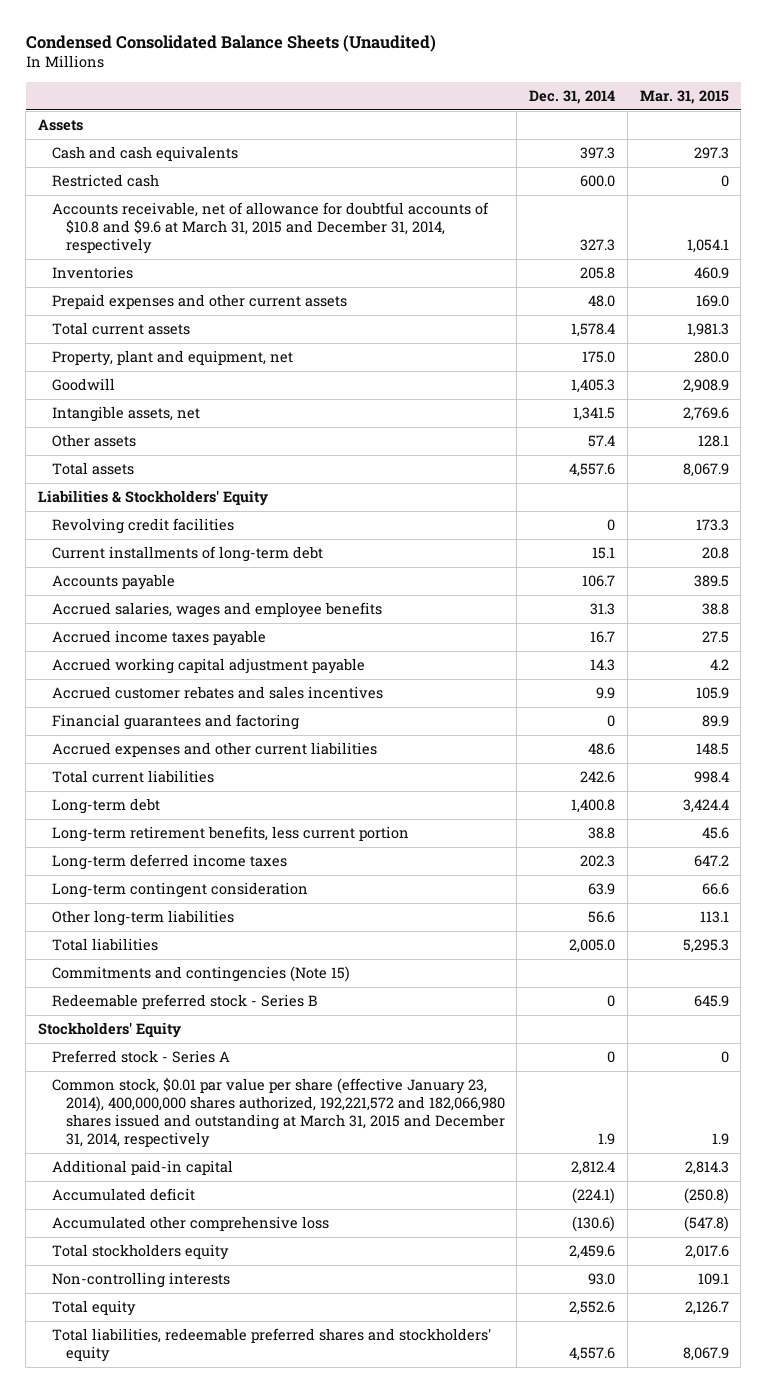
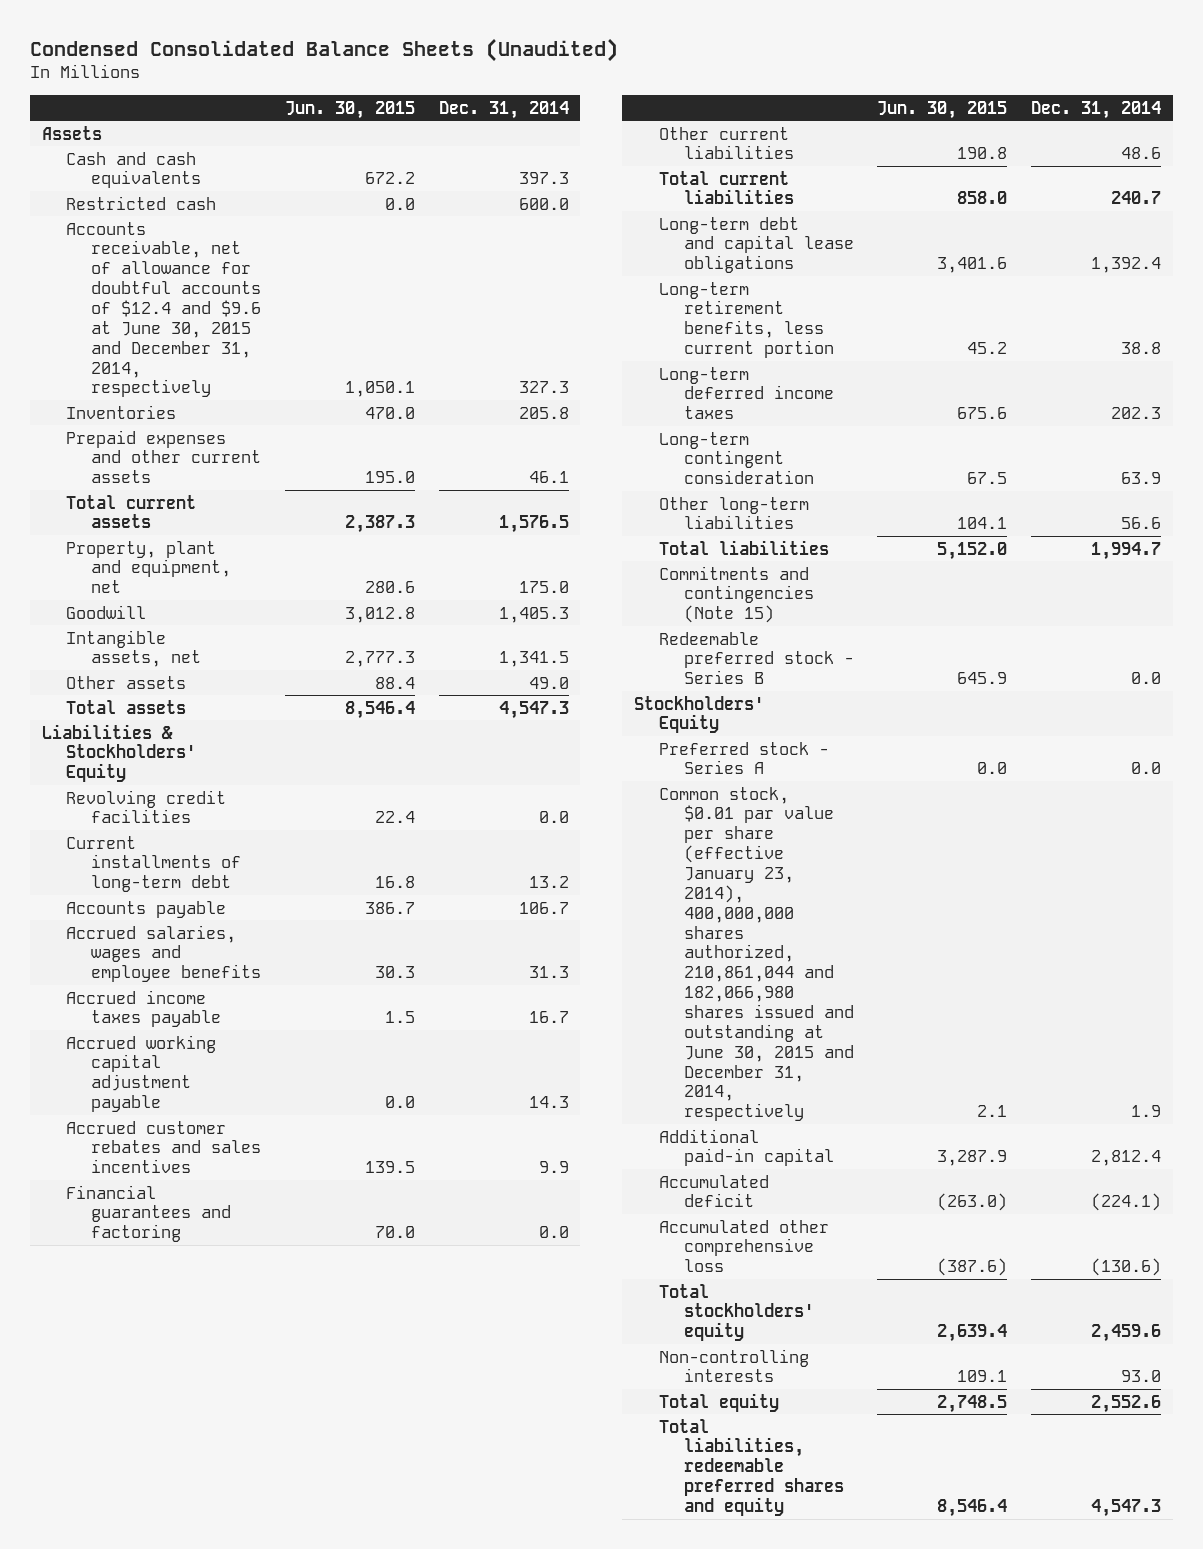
[639,89,729,104] Mar. 31, 2015 -> none
none -> [284,100,415,119] Jun. 30, 2015
[51,202,489,255] Accounts receivable, net of allowance for doubtful accounts of $10.8 and $9.6 at March 31, 2015 and December 31, 2014, respectively -> [66,221,262,398] Accounts receivable, net of allowance for doubtful accounts of $12.4 and $9.6 at June 30, 2015 and December 31, 2014, respectively
[588,295,616,308] 48.0 -> [528,471,569,484] 46.1
[571,323,616,338] 1,578.4 -> [498,515,569,534] 1,576.5
[588,435,616,448] 57.4 -> [528,676,569,689] 49.0
[569,463,616,478] 4,557.6 -> [498,700,569,719] 4,547.3
[607,519,616,532] 0 -> [538,811,569,824] 0.0
[592,547,616,560] 15.1 -> [528,876,569,889] 13.2
[607,715,616,728] 0 -> [538,1226,569,1239] 0.0
[51,742,377,758] Accrued expenses and other current liabilities -> [658,126,794,160] Other current liabilities
[580,771,616,784] 242.6 -> [1111,191,1162,205] 240.7
[51,798,160,815] Long-term debt -> [658,216,854,274] Long-term debt and capital lease obligations
[571,799,616,814] 1,400.8 -> [1091,257,1162,274] 1,392.4
[569,939,616,954] 2,005.0 -> [1091,541,1162,560] 1,994.7
[607,995,616,1008] 0 -> [1131,672,1162,685] 0.0
[607,1051,616,1064] 0 -> [1131,762,1162,775] 0.0
[51,1078,505,1149] Common stock, $0.01 par value per share (effective January 23, 2014), 400,000,000 shares authorized, 192,221,572 and 182,066,980 shares issued and outstanding at March 31, 2015 and December 31, 2014, respectively -> [658,786,854,1122] Common stock, $0.01 par value per share (effective January 23, 2014), 400,000,000 shares authorized, 210,861,044 and 182,066,980 shares issued and outstanding at June 30, 2015 and December 31, 2014, respectively
[51,1244,229,1261] Total stockholders equity -> [658,1283,814,1342] Total stockholders' equity
[51,1328,491,1363] Total liabilities, redeemable preferred shares and stockholders' equity -> [658,1418,844,1516] Total liabilities, redeemable preferred shares and equity
[569,1347,616,1362] 4,557.6 -> [1091,1498,1162,1517] 4,547.3

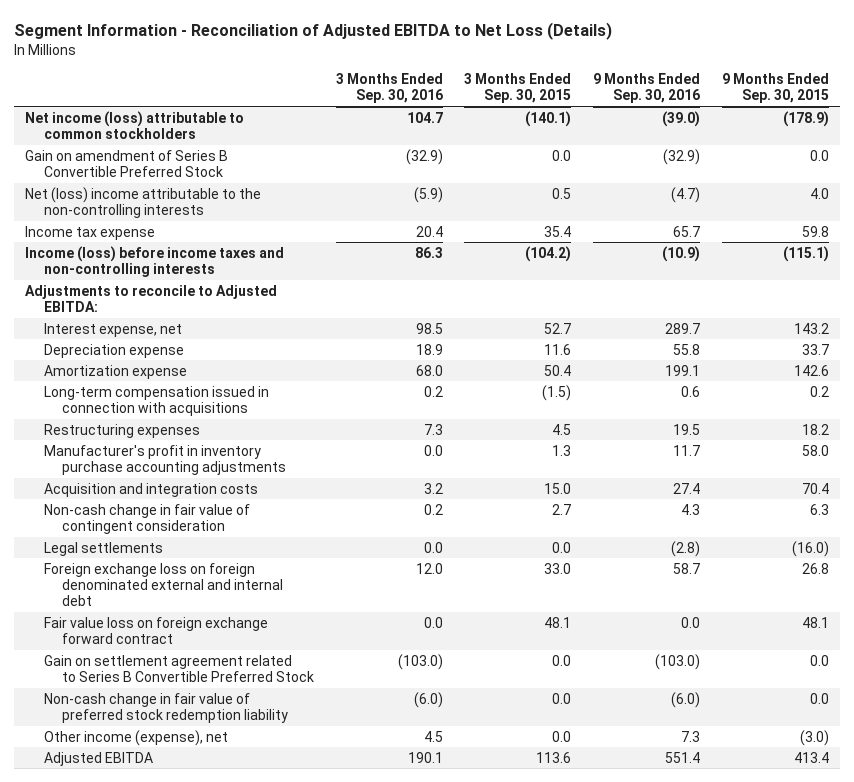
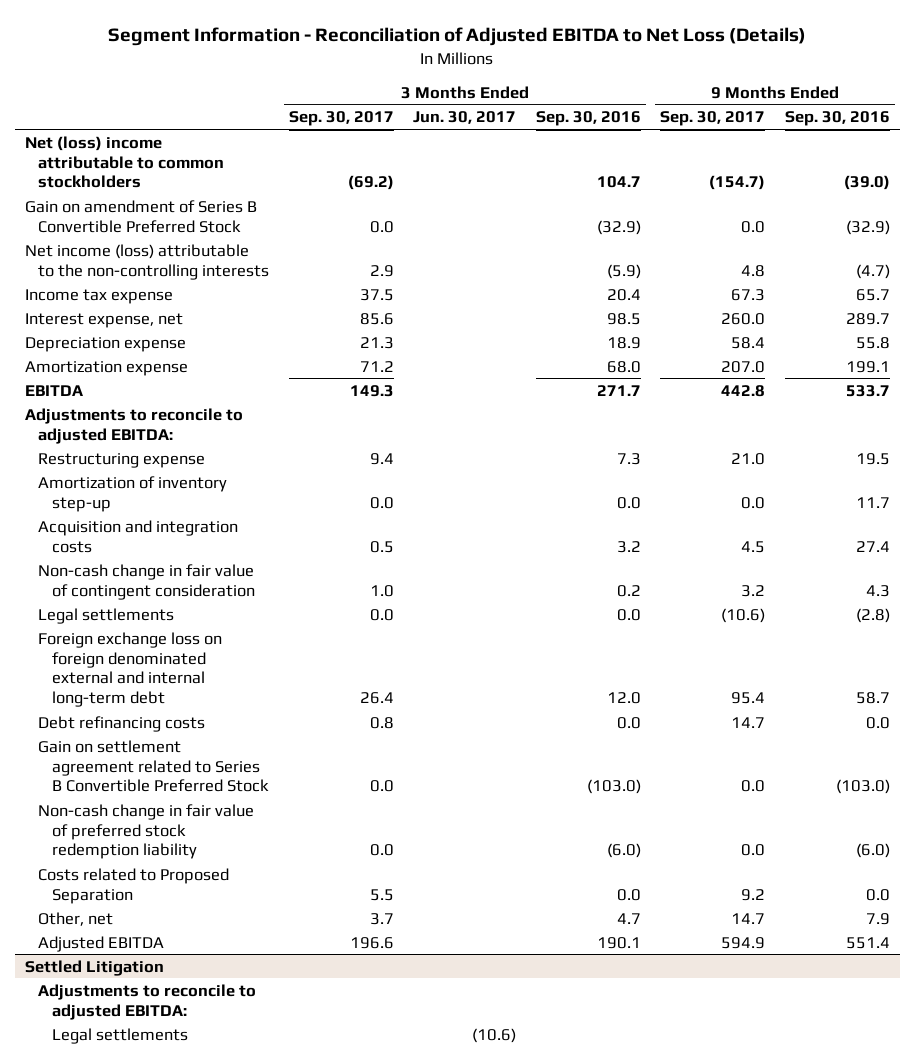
[464,73,572,104] 3 Months Ended Sep. 30, 2015 -> none
[721,73,829,104] 9 Months Ended Sep. 30, 2015 -> none
none -> [288,111,394,127] Sep. 30, 2017
none -> [413,111,517,125] Jun. 30, 2017
none -> [660,111,766,127] Sep. 30, 2017
[25,110,245,139] Net income (loss) attributable to common stockholders -> [25,135,225,189] Net (loss) income attributable to common stockholders
[25,186,262,218] Net (loss) income attributable to the non-controlling interests -> [25,243,270,280] Net income (loss) attributable to the non-controlling interests
[25,245,285,277] Income (loss) before income taxes and non-controlling interests -> none
[25,284,278,312] Adjustments to reconcile to Adjusted EBITDA: -> none
[43,385,269,416] Long-term compensation issued in connection with acquisitions -> none
none -> [25,384,84,396] EBITDA
none -> [25,407,244,444] Adjustments to reconcile to adjusted EBITDA:
[43,423,200,438] Restructuring expenses -> [38,452,206,468] Restructuring expense
[43,444,287,475] Manufacturer's profit in inventory purchase accounting adjustments -> [38,475,228,512] Amortization of inventory step-up
[43,616,268,644] Fair value loss on foreign exchange forward contract -> none
[43,562,284,607] Foreign exchange loss on foreign denominated external and internal debt -> [38,631,223,708] Foreign exchange loss on foreign denominated external and internal long-term debt
none -> [38,715,206,732] Debt refinancing costs
none -> [38,867,230,904] Costs related to Proposed Separation
[43,729,228,746] Other income (expense), net -> [38,911,114,926] Other, net
[423,730,443,742] 4.5 -> [616,912,641,924] 4.7
[681,730,701,742] 7.3 -> [865,912,890,925] 7.9
none -> [25,959,165,976] Settled Litigation
none -> [38,983,257,1020] Adjustments to reconcile to adjusted EBITDA:
none -> [51,1027,188,1044] Legal settlements

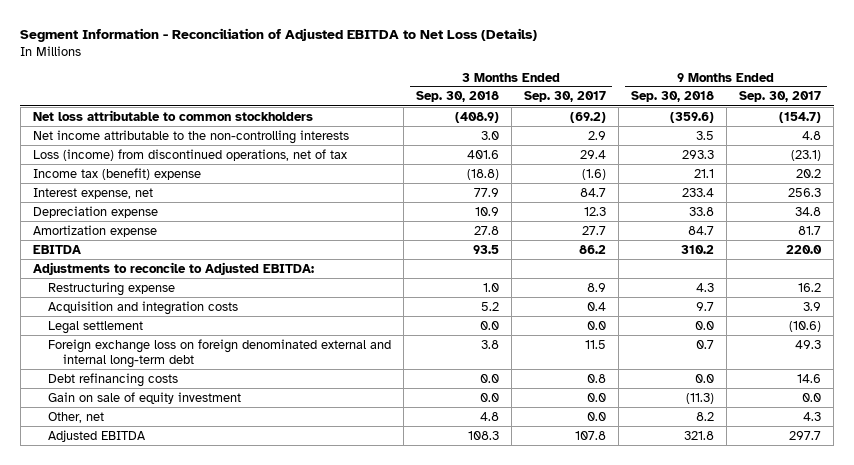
[413,111,517,125] Jun. 30, 2017 -> none
[535,111,641,127] Sep. 30, 2016 -> none
[784,111,890,127] Sep. 30, 2016 -> none
none -> [415,91,499,103] Sep. 30, 2018
none -> [631,91,715,103] Sep. 30, 2018
[25,199,258,233] Gain on amendment of Series B Convertible Preferred Stock -> none
[38,475,228,512] Amortization of inventory step-up -> none
[38,563,255,600] Non-cash change in fair value of contingent consideration -> none
[38,739,269,793] Gain on settlement agreement related to Series B Convertible Preferred Stock -> none
[38,803,255,860] Non-cash change in fair value of preferred stock redemption liability -> none
[38,867,230,904] Costs related to Proposed Separation -> none
[25,959,165,976] Settled Litigation -> none
[38,983,257,1020] Adjustments to reconcile to adjusted EBITDA: -> none
[51,1027,188,1044] Legal settlements -> none
[25,135,225,189] Net (loss) income attributable to common stockholders -> [32,109,313,121] Net loss attributable to common stockholders
[25,243,270,280] Net income (loss) attributable to the non-controlling interests -> [32,129,349,144] Net income attributable to the non-controlling interests
none -> [32,148,347,161] Loss (income) from discontinued operations, net of tax
[25,288,174,304] Income tax expense -> [32,167,201,180] Income tax (benefit) expense
[359,288,394,301] 37.5 -> [582,168,607,180] (1.6)
[731,288,766,301] 67.3 -> [796,168,822,178] 20.2
[359,312,394,325] 85.6 -> [580,187,607,197] 84.7
[721,312,766,325] 260.0 -> [788,187,822,197] 256.3
[359,336,394,349] 21.3 -> [584,206,607,216] 12.3
[731,336,766,349] 58.4 -> [795,206,822,216] 34.8
[359,360,394,372] 71.2 -> [582,225,607,235] 27.7
[721,360,766,373] 207.0 -> [798,225,822,235] 81.7
[349,384,394,397] 149.3 -> [579,244,607,254] 86.2
[721,384,766,397] 442.8 -> [786,244,823,254] 220.0
[25,407,244,444] Adjustments to reconcile to adjusted EBITDA: -> [32,261,314,275] Adjustments to reconcile to Adjusted EBITDA:
[369,452,394,465] 9.4 -> [587,282,607,292] 8.9
[731,452,766,465] 21.0 -> [798,282,822,292] 16.2
[369,540,394,553] 0.5 -> [587,301,607,311] 0.4
[741,540,766,553] 4.5 -> [803,301,822,311] 3.9
[38,607,175,624] Legal settlements -> [47,320,143,334] Legal settlement
[359,692,394,705] 26.4 -> [585,339,607,349] 11.5
[731,692,766,705] 95.4 -> [795,339,822,349] 49.3
[731,716,766,728] 14.7 -> [797,373,822,383] 14.6
none -> [47,391,241,404] Gain on sale of equity investment
[369,912,394,925] 3.7 -> [587,411,607,421] 0.0
[731,912,766,924] 14.7 -> [803,411,822,421] 4.3
[349,936,394,949] 196.6 -> [575,430,607,440] 107.8
[721,936,766,949] 594.9 -> [789,430,822,440] 297.7

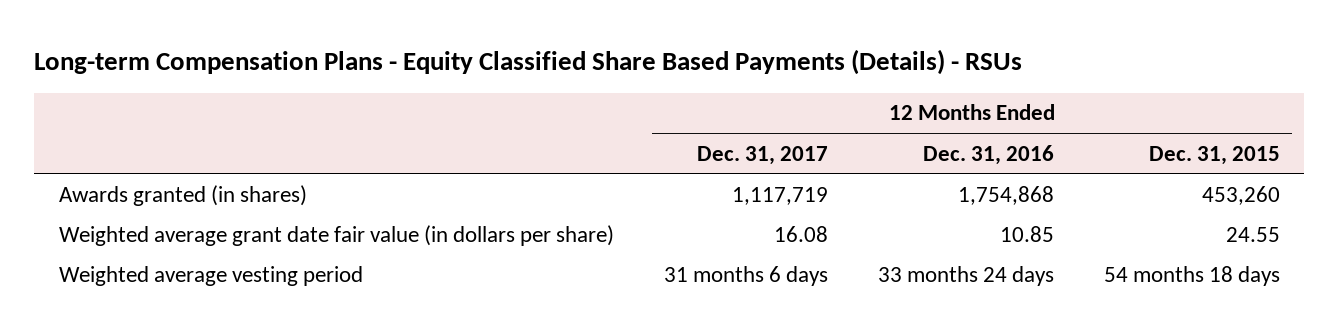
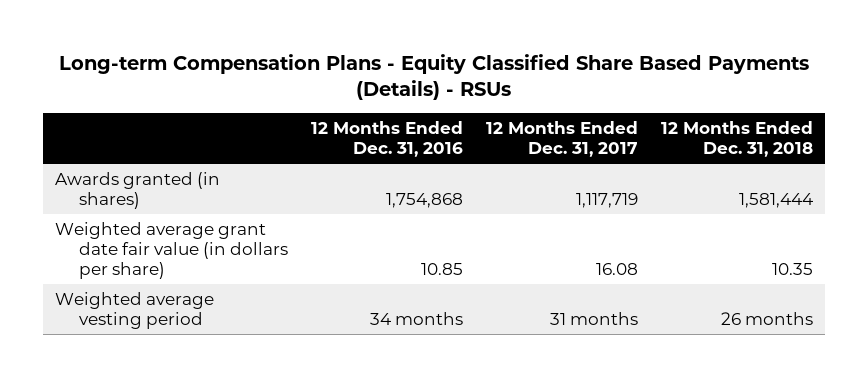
[1148,145,1280,165] Dec. 31, 2015 -> none
none -> [661,121,814,157] 12 Months Ended Dec. 31, 2018
[664,265,829,286] 31 months 6 days -> [550,311,639,325] 31 months
[877,265,1054,286] 33 months 24 days -> [369,311,463,325] 34 months

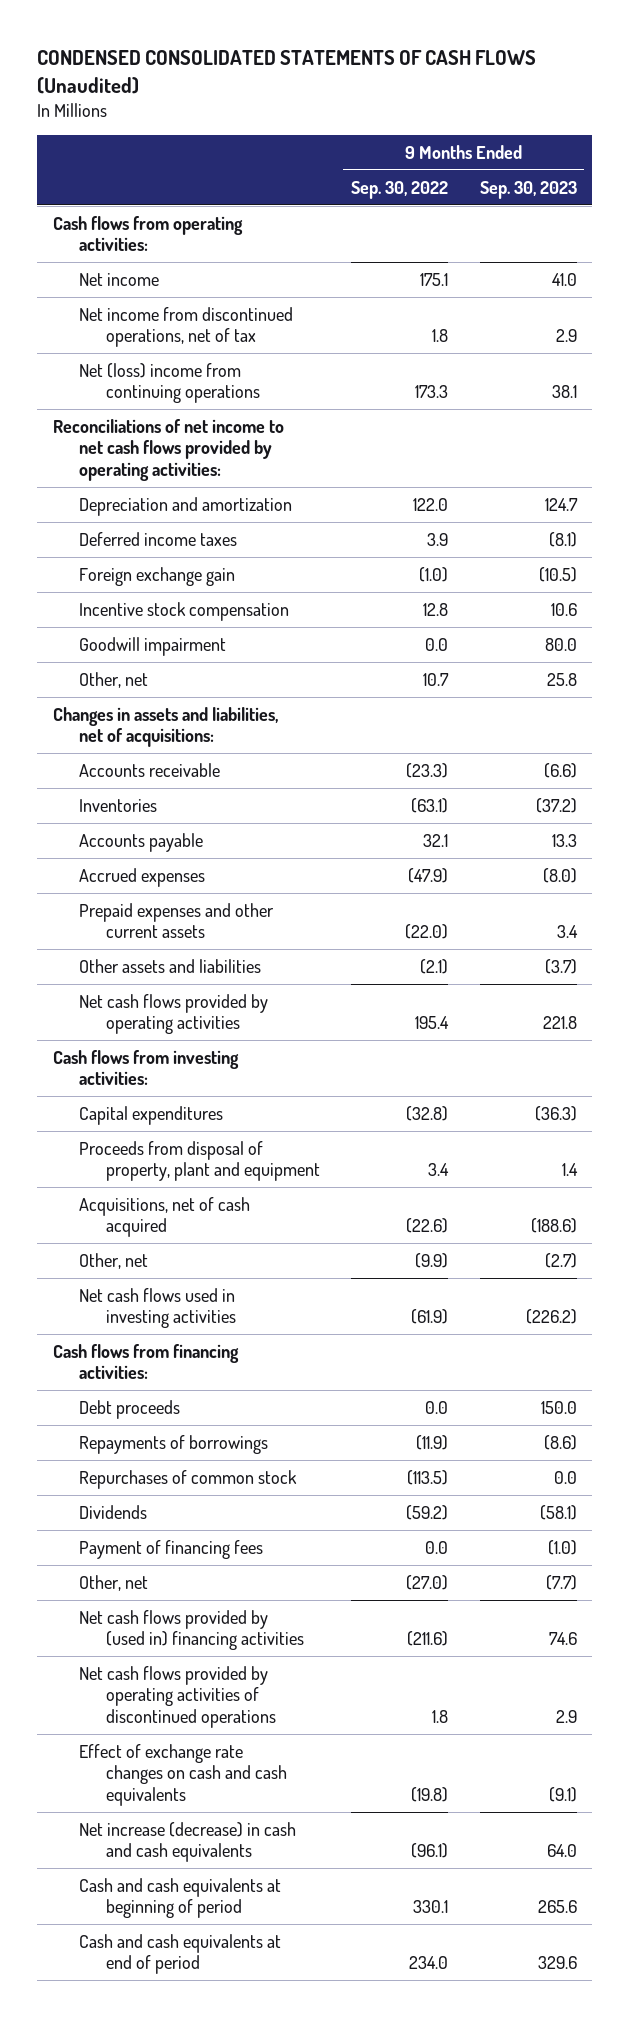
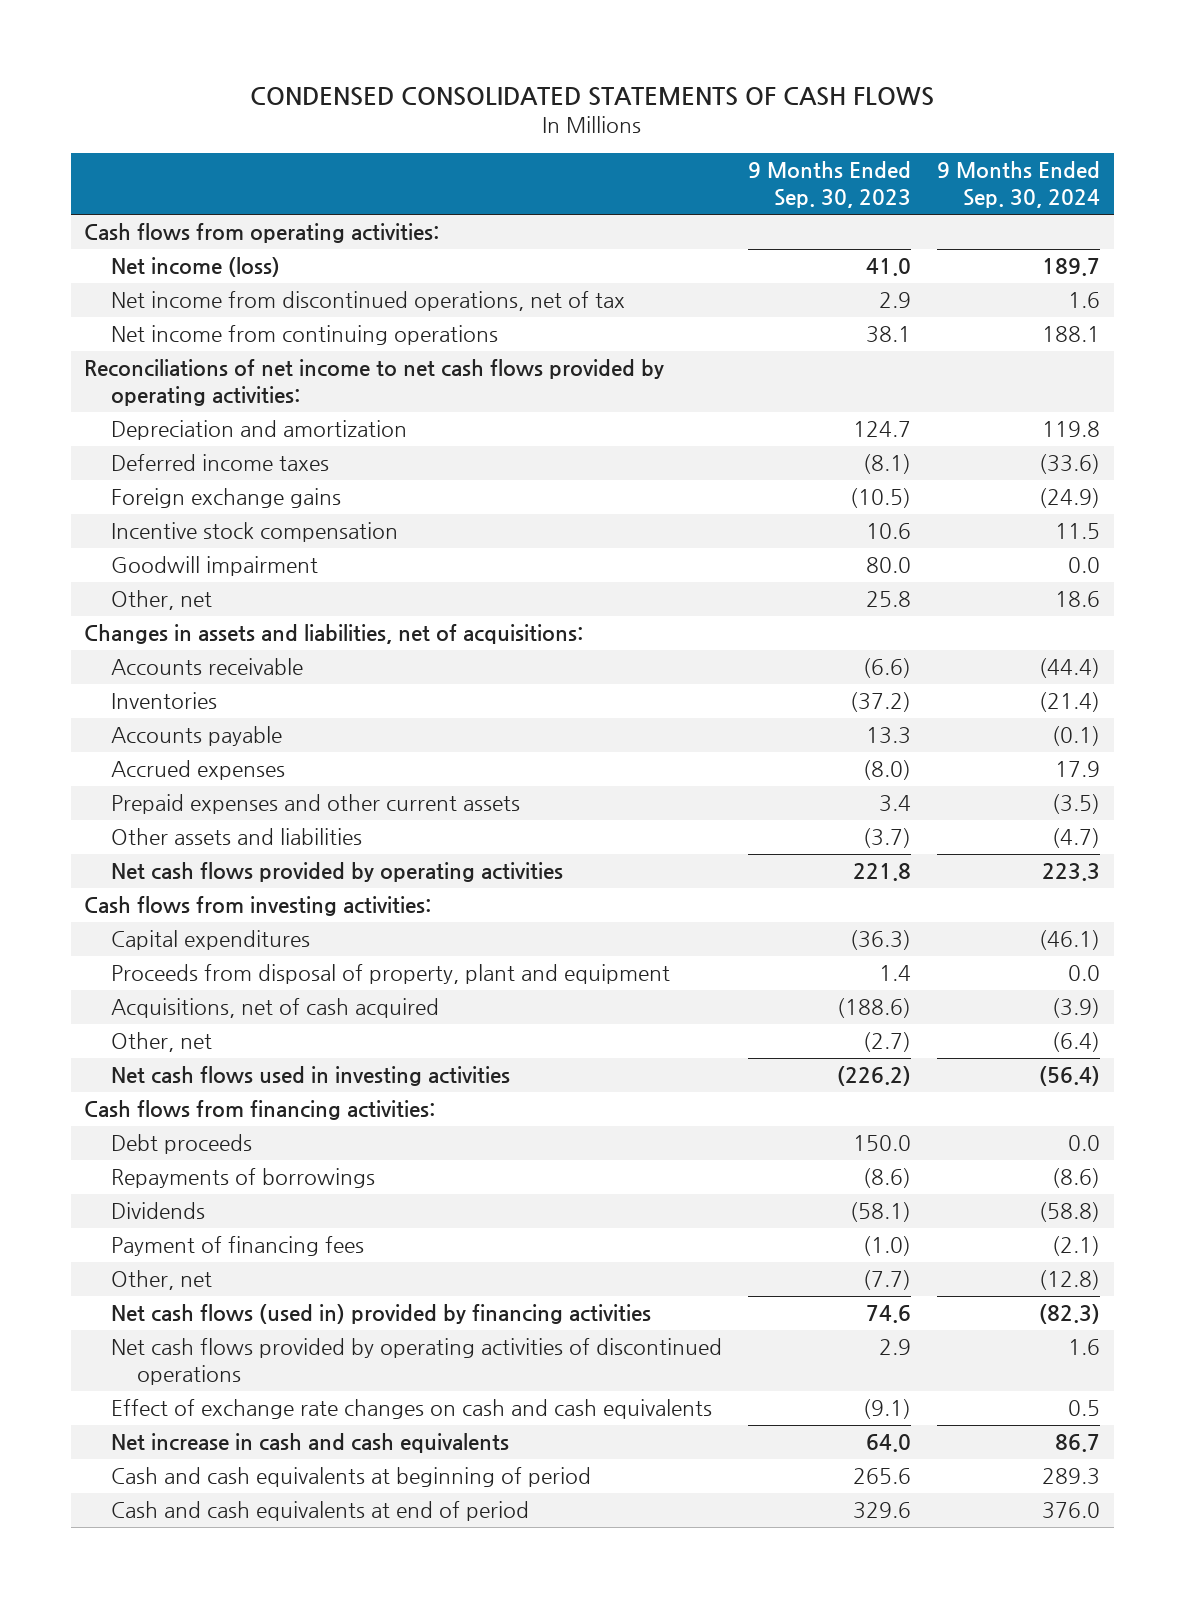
[37,49,537,94] CONDENSED CONSOLIDATED STATEMENTS OF CASH FLOWS (Unaudited) -> [250,86,935,106] CONDENSED CONSOLIDATED STATEMENTS OF CASH FLOWS
[351,180,449,199] Sep. 30, 2022 -> none
none -> [937,161,1101,209] 9 Months Ended Sep. 30, 2024
[79,273,160,287] Net income -> [110,257,280,278] Net income (loss)
[79,363,261,404] Net (loss) income from continuing operations -> [110,325,498,346] Net income from continuing operations
[79,567,236,587] Foreign exchange gain -> [110,488,341,509] Foreign exchange gains
[79,1470,298,1490] Repurchases of common stock -> none
[79,1610,305,1651] Net cash flows provided by (used in) financing activities -> [110,1304,651,1325] Net cash flows (used in) provided by financing activities
[79,1822,297,1863] Net increase (decrease) in cash and cash equivalents -> [110,1433,509,1454] Net increase in cash and cash equivalents

